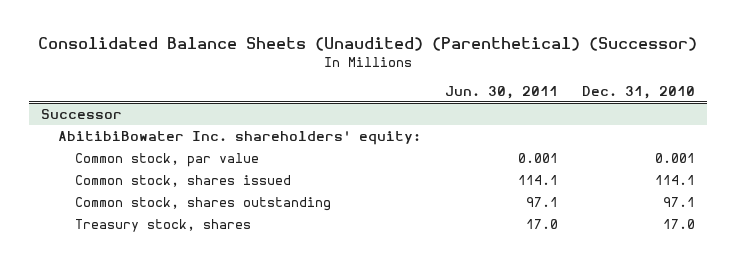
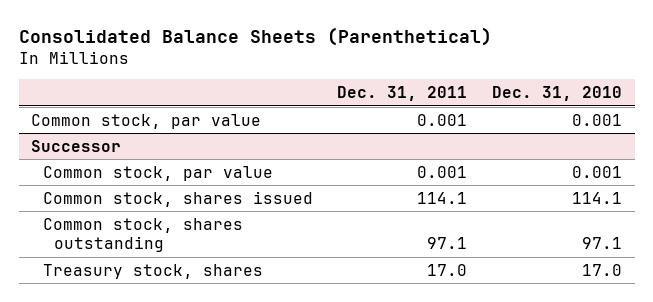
[38,37,698,52] Consolidated Balance Sheets (Unaudited) (Parenthetical) (Successor) -> [18,26,492,46] Consolidated Balance Sheets (Parenthetical)
[445,85,559,99] Jun. 30, 2011 -> none
none -> [337,86,468,102] Dec. 31, 2011
none -> [31,113,262,129] Common stock, par value
[58,131,422,146] AbitibiBowater Inc. shareholders' equity: -> none

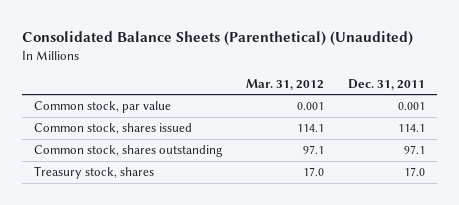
[18,26,492,46] Consolidated Balance Sheets (Parenthetical) -> [22,31,414,47] Consolidated Balance Sheets (Parenthetical) (Unaudited)
[492,86,623,102] Dec. 31, 2010 -> none
none -> [246,78,325,90] Mar. 31, 2012
[31,139,122,152] Successor -> none
[42,165,273,181] Common stock, par value -> none

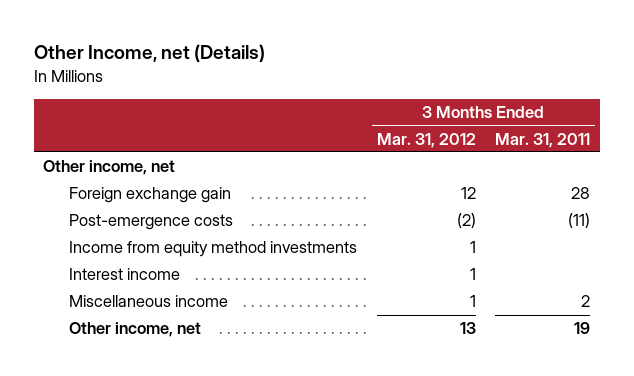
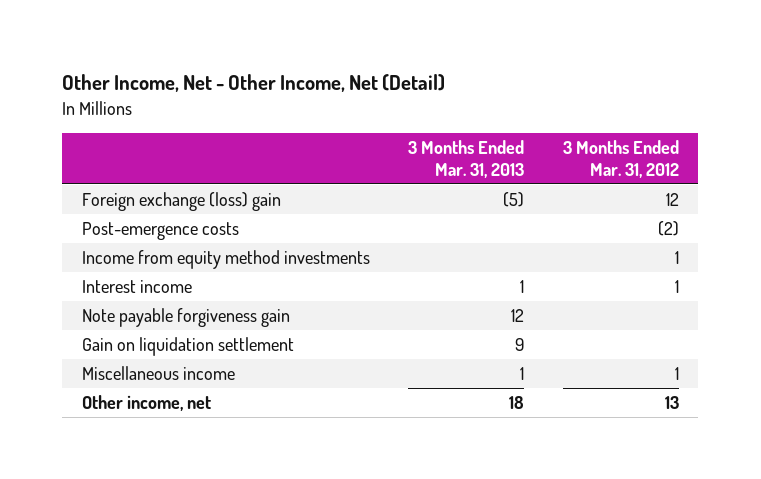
[33,44,265,63] Other Income, net (Details) -> [62,74,446,93] Other Income, Net - Other Income, Net (Detail)
[495,132,591,148] Mar. 31, 2011 -> none
none -> [408,139,525,178] 3 Months Ended Mar. 31, 2013
[43,160,176,176] Other income, net -> none
[69,187,232,204] Foreign exchange gain -> [81,192,281,212] Foreign exchange (loss) gain
none -> [81,308,290,328] Note payable forgiveness gain
none -> [81,337,294,357] Gain on liquidation settlement

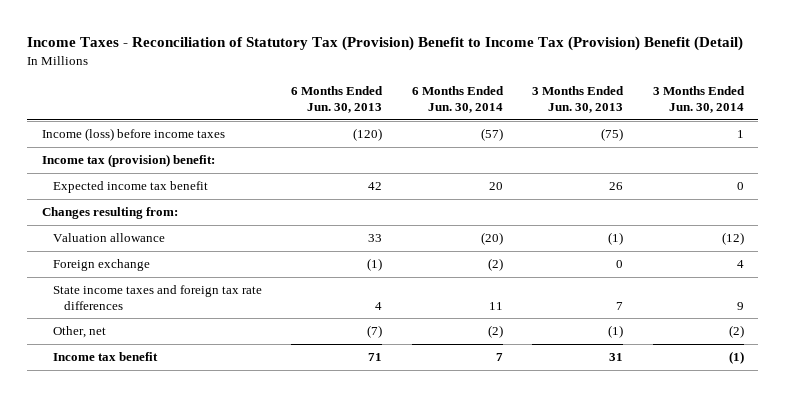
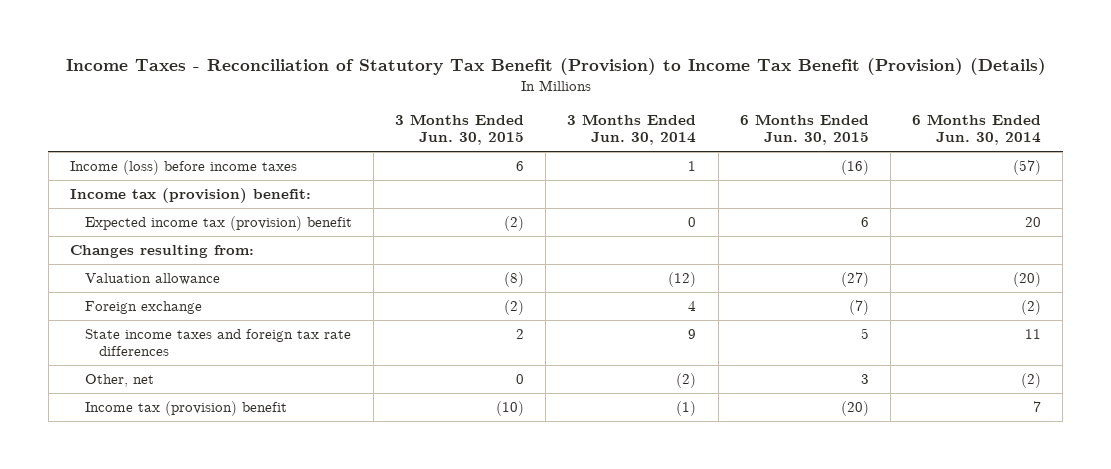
[26,36,743,52] Income Taxes - Reconciliation of Statutory Tax (Provision) Benefit to Income Tax (Provision) Benefit (Detail) -> [65,58,1046,76] Income Taxes - Reconciliation of Statutory Tax Benefit (Provision) to Income Tax Benefit (Provision) (Details)
[291,86,384,113] 6 Months Ended Jun. 30, 2013 -> none
[532,86,625,113] 3 Months Ended Jun. 30, 2013 -> none
none -> [394,114,524,146] 3 Months Ended Jun. 30, 2015
none -> [739,114,869,146] 6 Months Ended Jun. 30, 2015
[52,181,208,194] Expected income tax benefit -> [84,216,352,232] Expected income tax (provision) benefit
[52,352,158,362] Income tax benefit -> [84,401,287,417] Income tax (provision) benefit

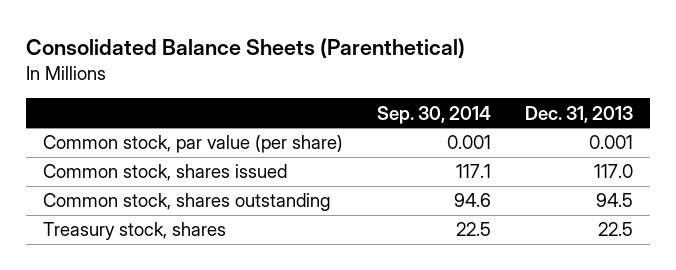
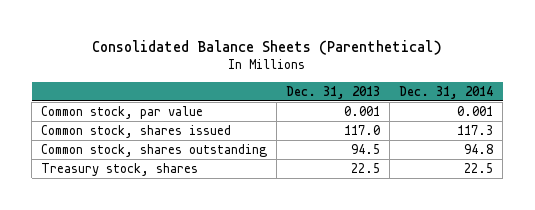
[377,105,492,124] Sep. 30, 2014 -> none
none -> [399,85,494,99] Dec. 31, 2014
[43,135,344,154] Common stock, par value (per share) -> [41,105,204,119] Common stock, par value

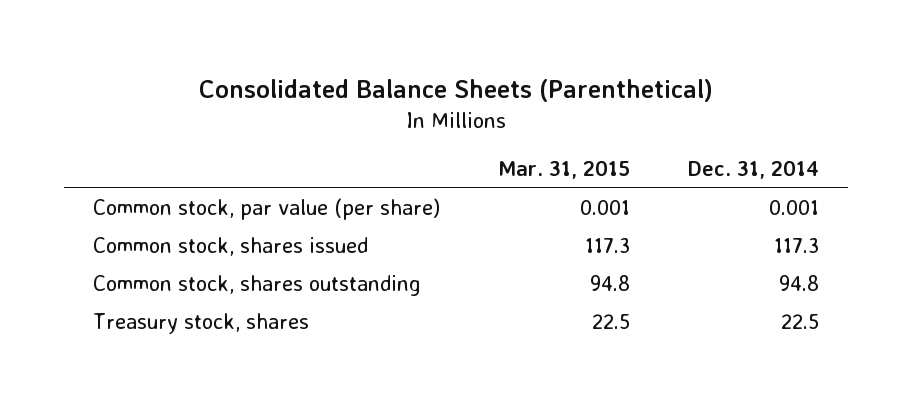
[286,85,381,99] Dec. 31, 2013 -> none
none -> [497,160,630,180] Mar. 31, 2015
[41,105,204,119] Common stock, par value -> [93,198,441,221] Common stock, par value (per share)

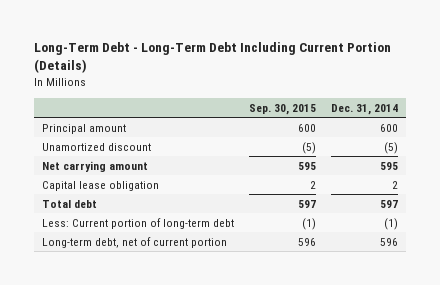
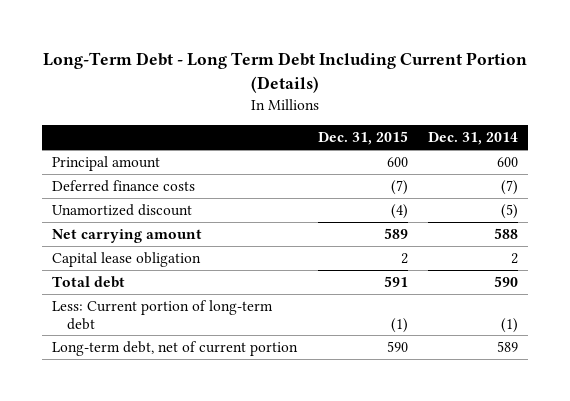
[34,42,392,74] Long-Term Debt - Long-Term Debt Including Current Portion (Details) -> [43,52,528,94] Long-Term Debt - Long Term Debt Including Current Portion (Details)
[249,103,317,115] Sep. 30, 2015 -> none
none -> [317,131,408,146] Dec. 31, 2015
none -> [51,179,195,192] Deferred finance costs
[380,161,399,170] 595 -> [494,227,519,239] 588
[380,199,399,208] 597 -> [494,275,519,287] 590
[380,237,399,246] 596 -> [497,340,519,352] 589

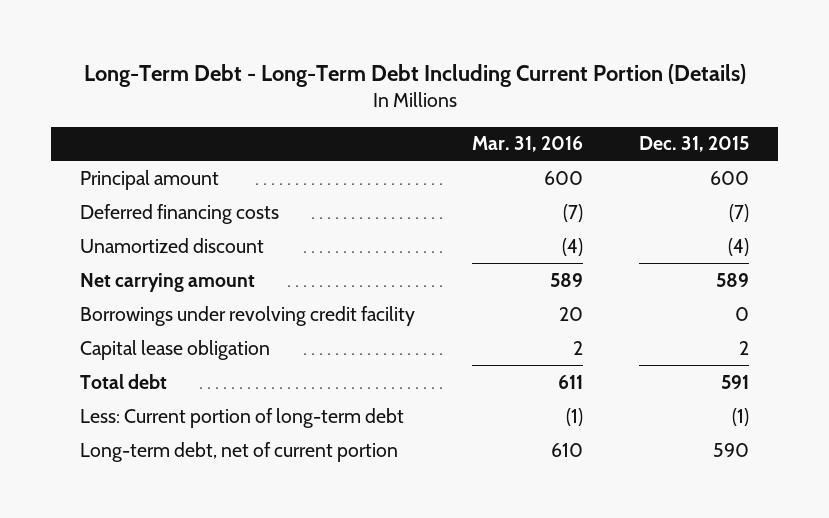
[43,52,528,94] Long-Term Debt - Long Term Debt Including Current Portion (Details) -> [83,64,746,88] Long-Term Debt - Long-Term Debt Including Current Portion (Details)
[428,132,519,146] Dec. 31, 2014 -> none
none -> [471,136,583,153] Mar. 31, 2016
[51,179,195,192] Deferred finance costs -> [79,203,279,224] Deferred financing costs
none -> [79,305,415,326] Borrowings under revolving credit facility

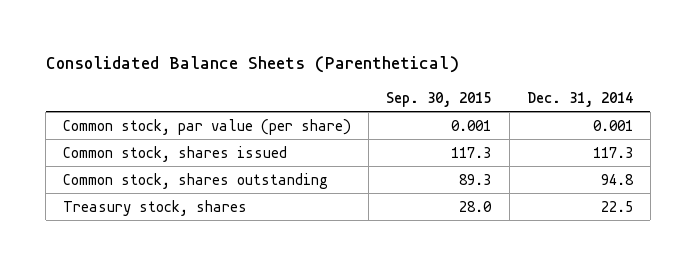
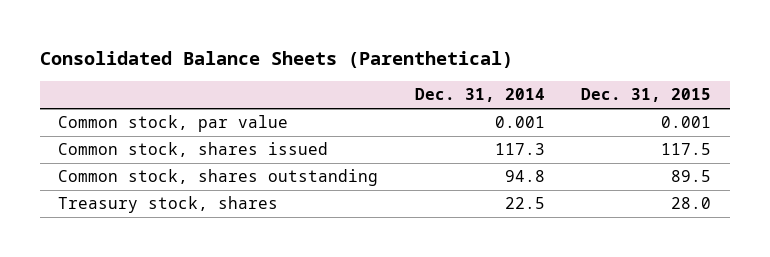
[386,91,492,107] Sep. 30, 2015 -> none
none -> [581,88,712,103] Dec. 31, 2015
[63,118,352,135] Common stock, par value (per share) -> [58,115,289,133] Common stock, par value

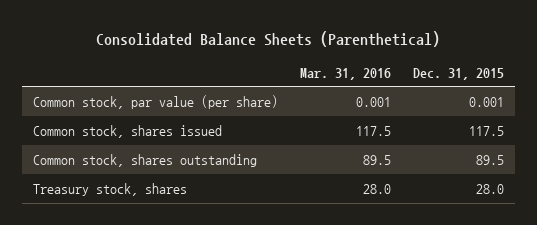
[414,88,545,103] Dec. 31, 2014 -> none
none -> [299,67,391,80] Mar. 31, 2016
[58,115,289,133] Common stock, par value -> [33,94,279,109] Common stock, par value (per share)

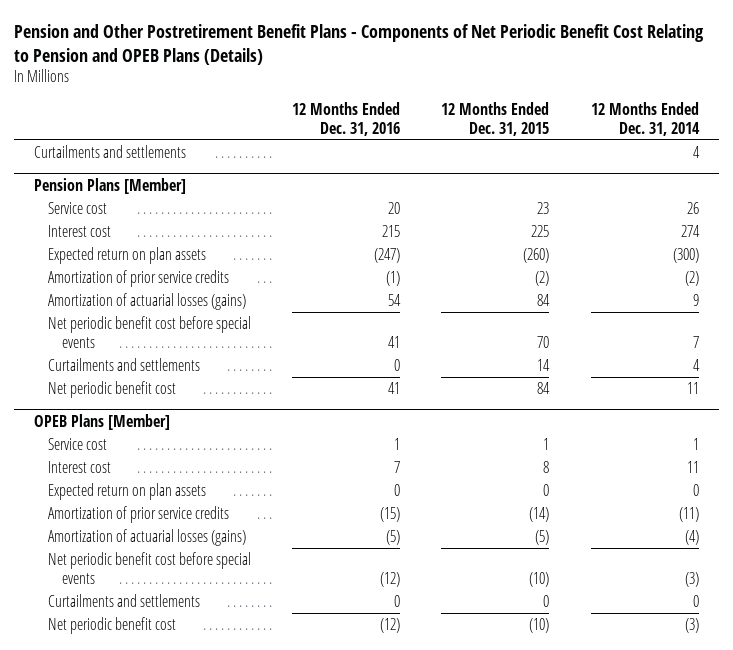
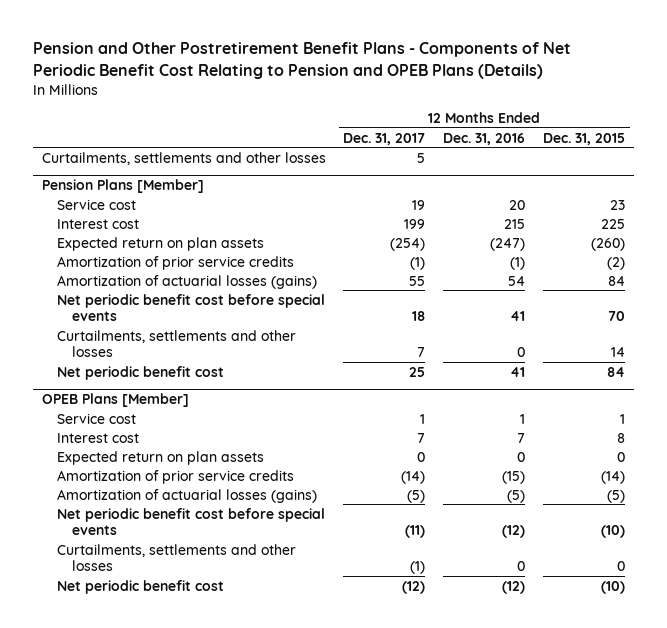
[590,101,700,136] 12 Months Ended Dec. 31, 2014 -> none
none -> [343,132,426,145] Dec. 31, 2017
[34,145,187,159] Curtailments and settlements -> [41,151,326,165] Curtailments, settlements and other losses
[48,358,201,372] Curtailments and settlements -> [56,329,296,357] Curtailments, settlements and other losses
[48,594,201,608] Curtailments and settlements -> [56,543,296,571] Curtailments, settlements and other losses

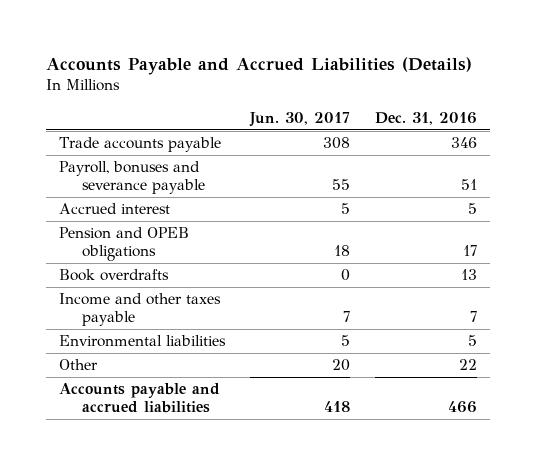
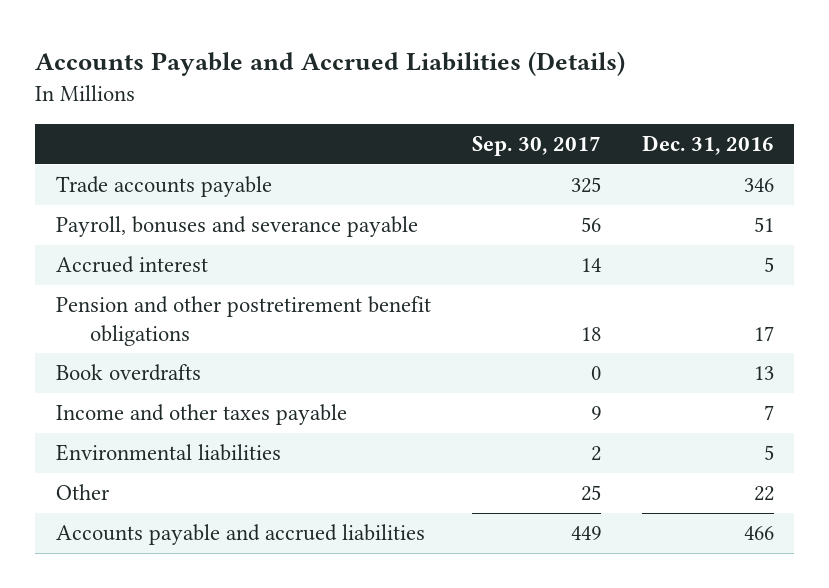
[248,111,350,127] Jun. 30, 2017 -> none
none -> [471,136,601,157] Sep. 30, 2017
[58,227,189,262] Pension and OPEB obligations -> [55,296,431,346] Pension and other postretirement benefit obligations

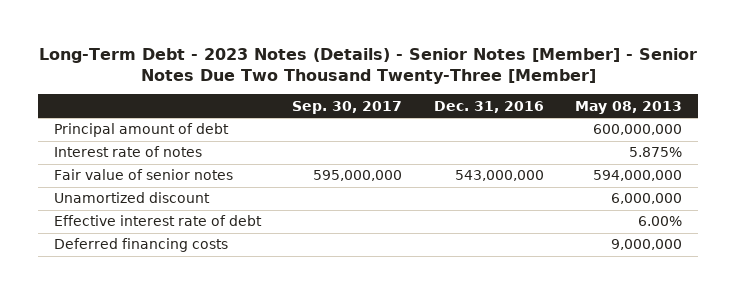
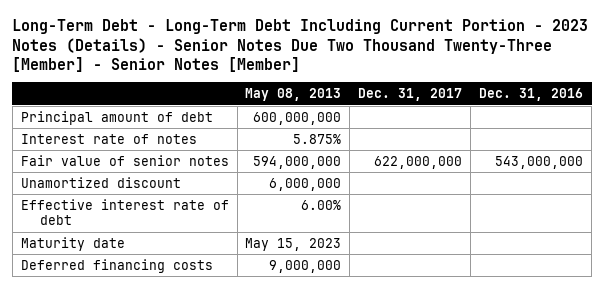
[38,47,697,84] Long-Term Debt - 2023 Notes (Details) - Senior Notes [Member] - Senior Notes Due Two Thousand Twenty-Three [Member] -> [12,19,589,73] Long-Term Debt - Long-Term Debt Including Current Portion - 2023 Notes (Details) - Senior Notes Due Two Thousand Twenty-Three [Member] - Senior Notes [Member]
[292,100,403,114] Sep. 30, 2017 -> none
none -> [358,88,463,102] Dec. 31, 2017
none -> [20,236,125,251] Maturity date

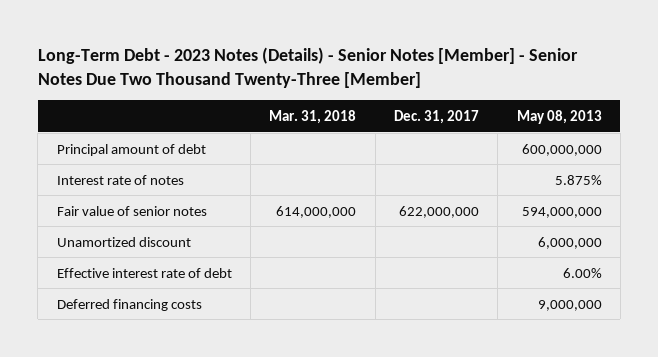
[12,19,589,73] Long-Term Debt - Long-Term Debt Including Current Portion - 2023 Notes (Details) - Senior Notes Due Two Thousand Twenty-Three [Member] - Senior Notes [Member] -> [37,47,578,89] Long-Term Debt - 2023 Notes (Details) - Senior Notes [Member] - Senior Notes Due Two Thousand Twenty-Three [Member]
[479,88,584,102] Dec. 31, 2016 -> none
none -> [269,109,357,124] Mar. 31, 2018
[20,236,125,251] Maturity date -> none

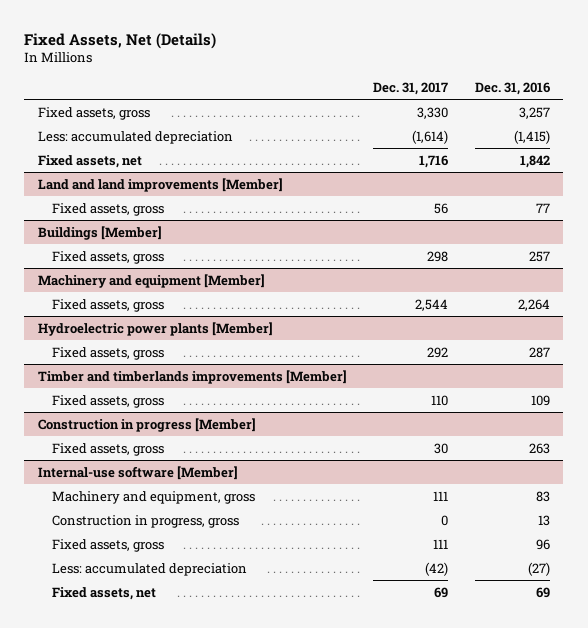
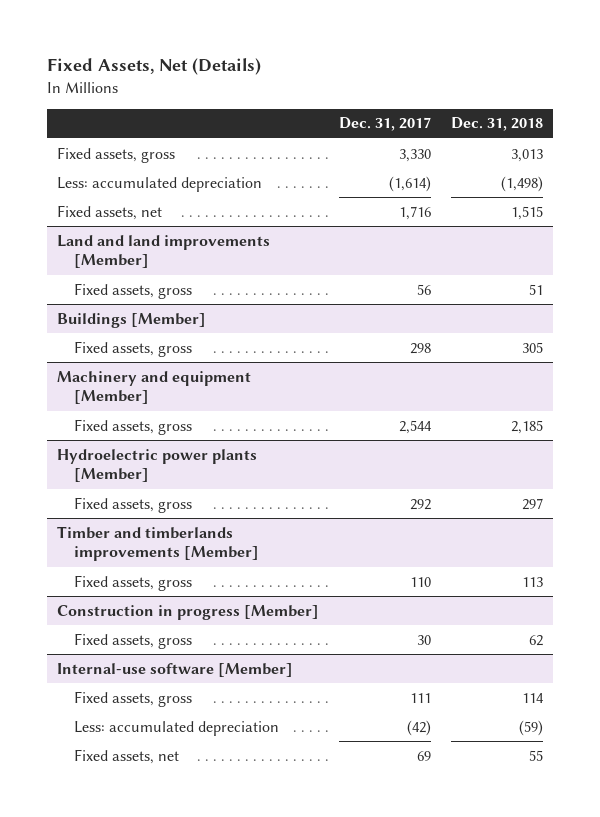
[475,82,551,96] Dec. 31, 2016 -> none
none -> [451,117,544,132] Dec. 31, 2018
[52,490,256,504] Machinery and equipment, gross -> none
[52,514,240,528] Construction in progress, gross -> none

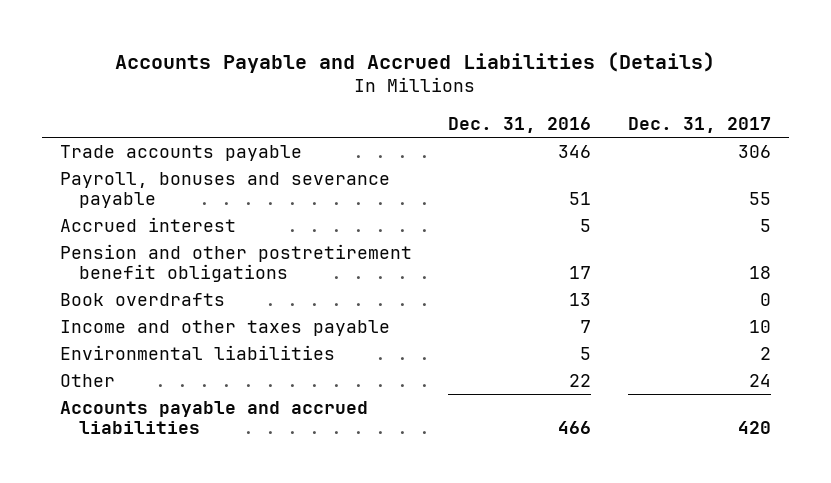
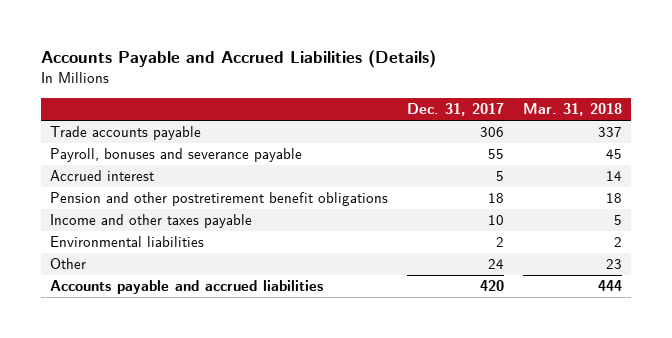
[448,116,592,133] Dec. 31, 2016 -> none
none -> [522,103,622,117] Mar. 31, 2018
[59,292,225,306] Book overdrafts -> none

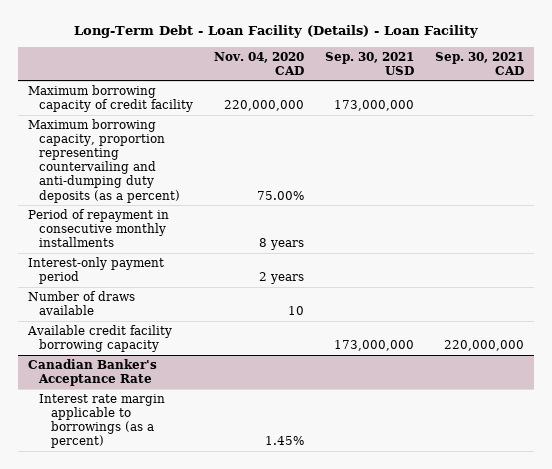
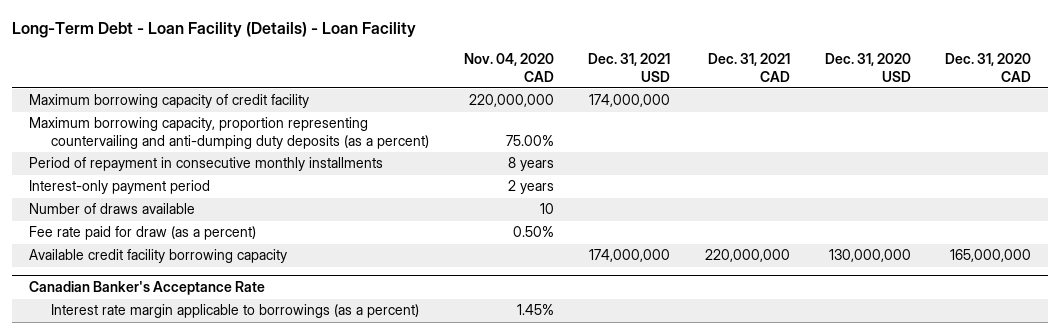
[324,51,414,75] Sep. 30, 2021 USD -> none
[434,51,524,75] Sep. 30, 2021 CAD -> none
none -> [588,52,671,82] Dec. 31, 2021 USD
none -> [707,52,790,82] Dec. 31, 2021 CAD
none -> [824,52,911,82] Dec. 31, 2020 USD
none -> [945,52,1032,82] Dec. 31, 2020 CAD
none -> [29,226,257,241] Fee rate paid for draw (as a percent)

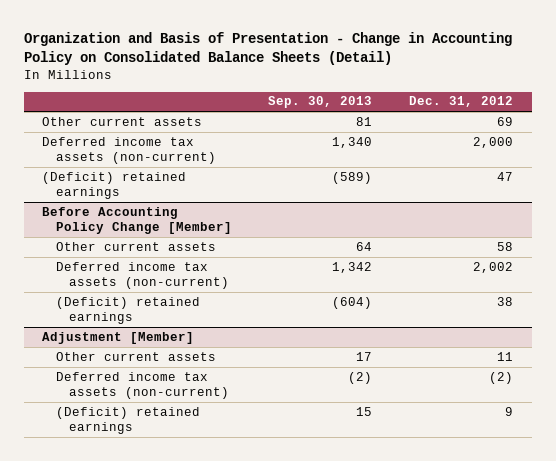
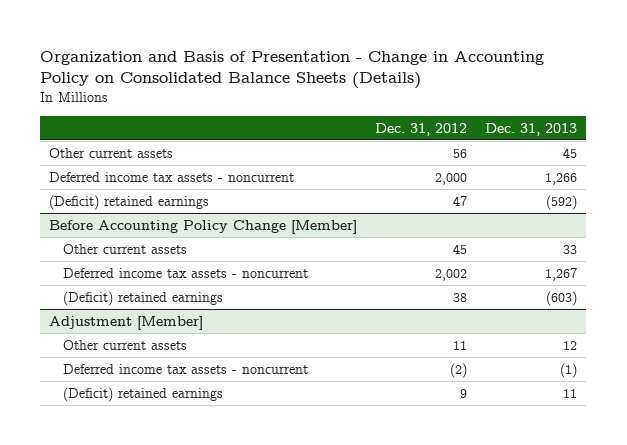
[23,32,512,66] Organization and Basis of Presentation - Change in Accounting Policy on Consolidated Balance Sheets (Detail) -> [40,50,545,90] Organization and Basis of Presentation - Change in Accounting Policy on Consolidated Balance Sheets (Details)
[268,96,373,109] Sep. 30, 2013 -> none
none -> [485,122,578,136] Dec. 31, 2013
[497,116,514,126] 69 -> [453,148,468,158] 56
[42,136,216,165] Deferred income tax assets (non-current) -> [49,171,295,182] Deferred income tax assets - noncurrent
[497,241,514,251] 58 -> [453,243,468,254] 45
[55,261,229,290] Deferred income tax assets (non-current) -> [63,267,309,278] Deferred income tax assets - noncurrent
[55,371,229,400] Deferred income tax assets (non-current) -> [63,363,309,374] Deferred income tax assets - noncurrent

